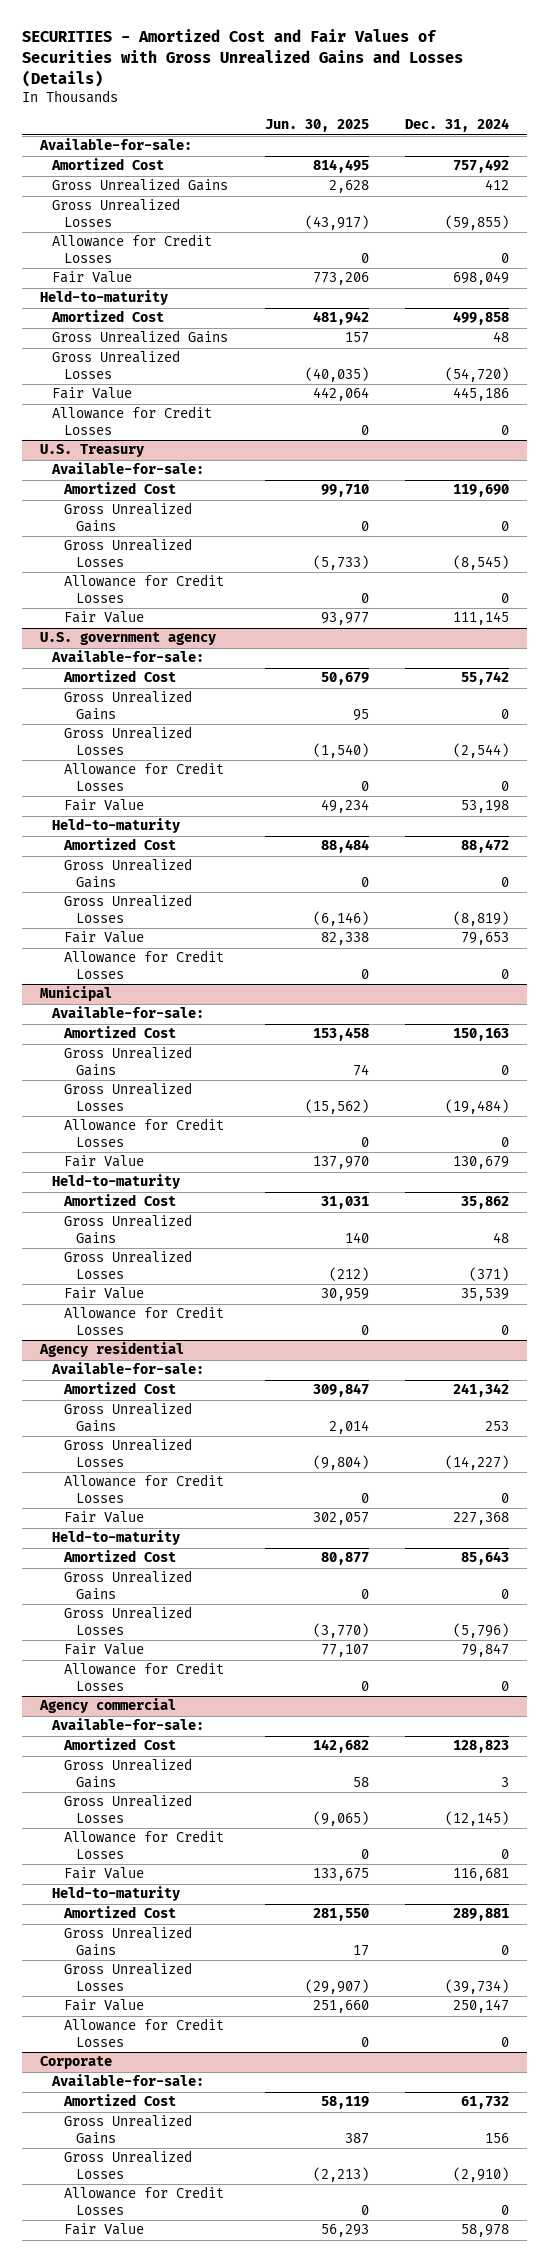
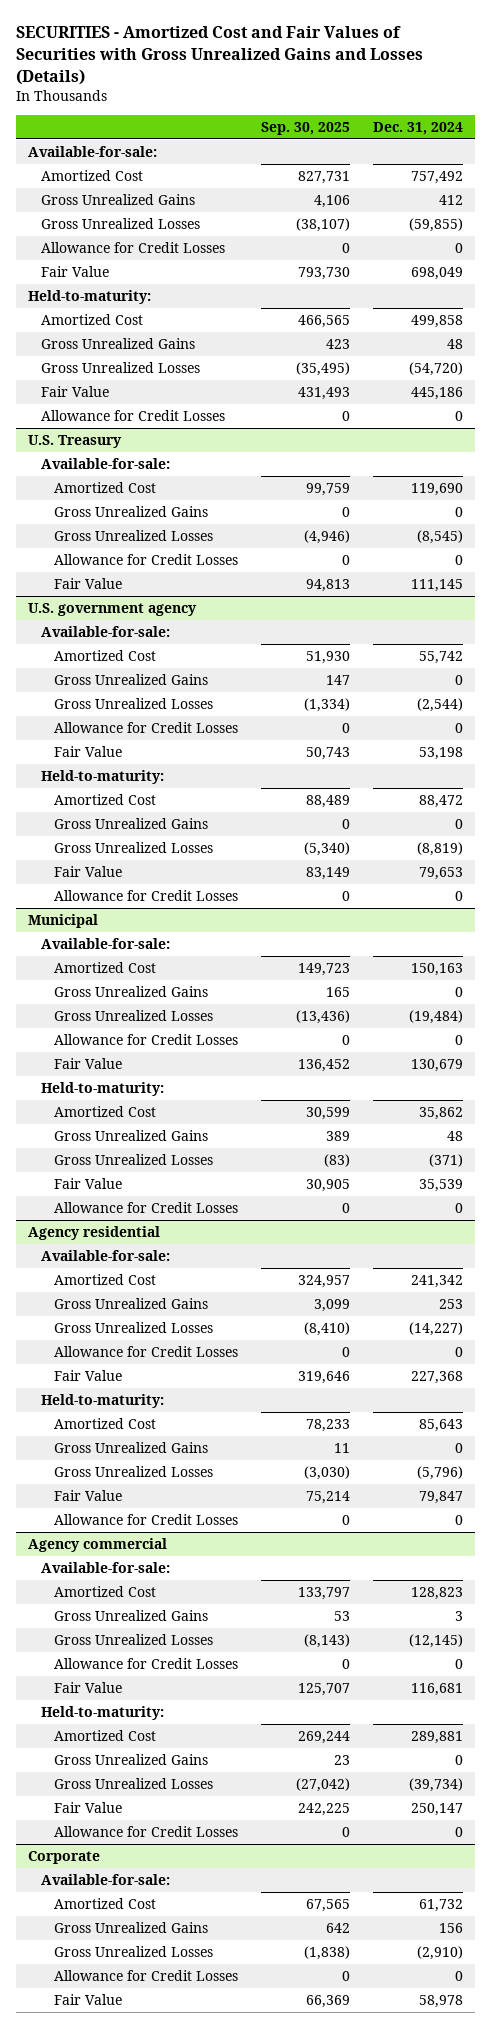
[264,119,369,133] Jun. 30, 2025 -> none
none -> [260,122,350,136] Sep. 30, 2025
[40,290,169,306] Held-to-maturity -> [27,290,151,305] Held-to-maturity:
[52,818,181,834] Held-to-maturity -> [40,770,164,785] Held-to-maturity:
[52,1174,181,1190] Held-to-maturity -> [40,1082,164,1097] Held-to-maturity:
[52,1530,181,1546] Held-to-maturity -> [40,1394,164,1409] Held-to-maturity:
[52,1886,181,1902] Held-to-maturity -> [40,1706,164,1721] Held-to-maturity:

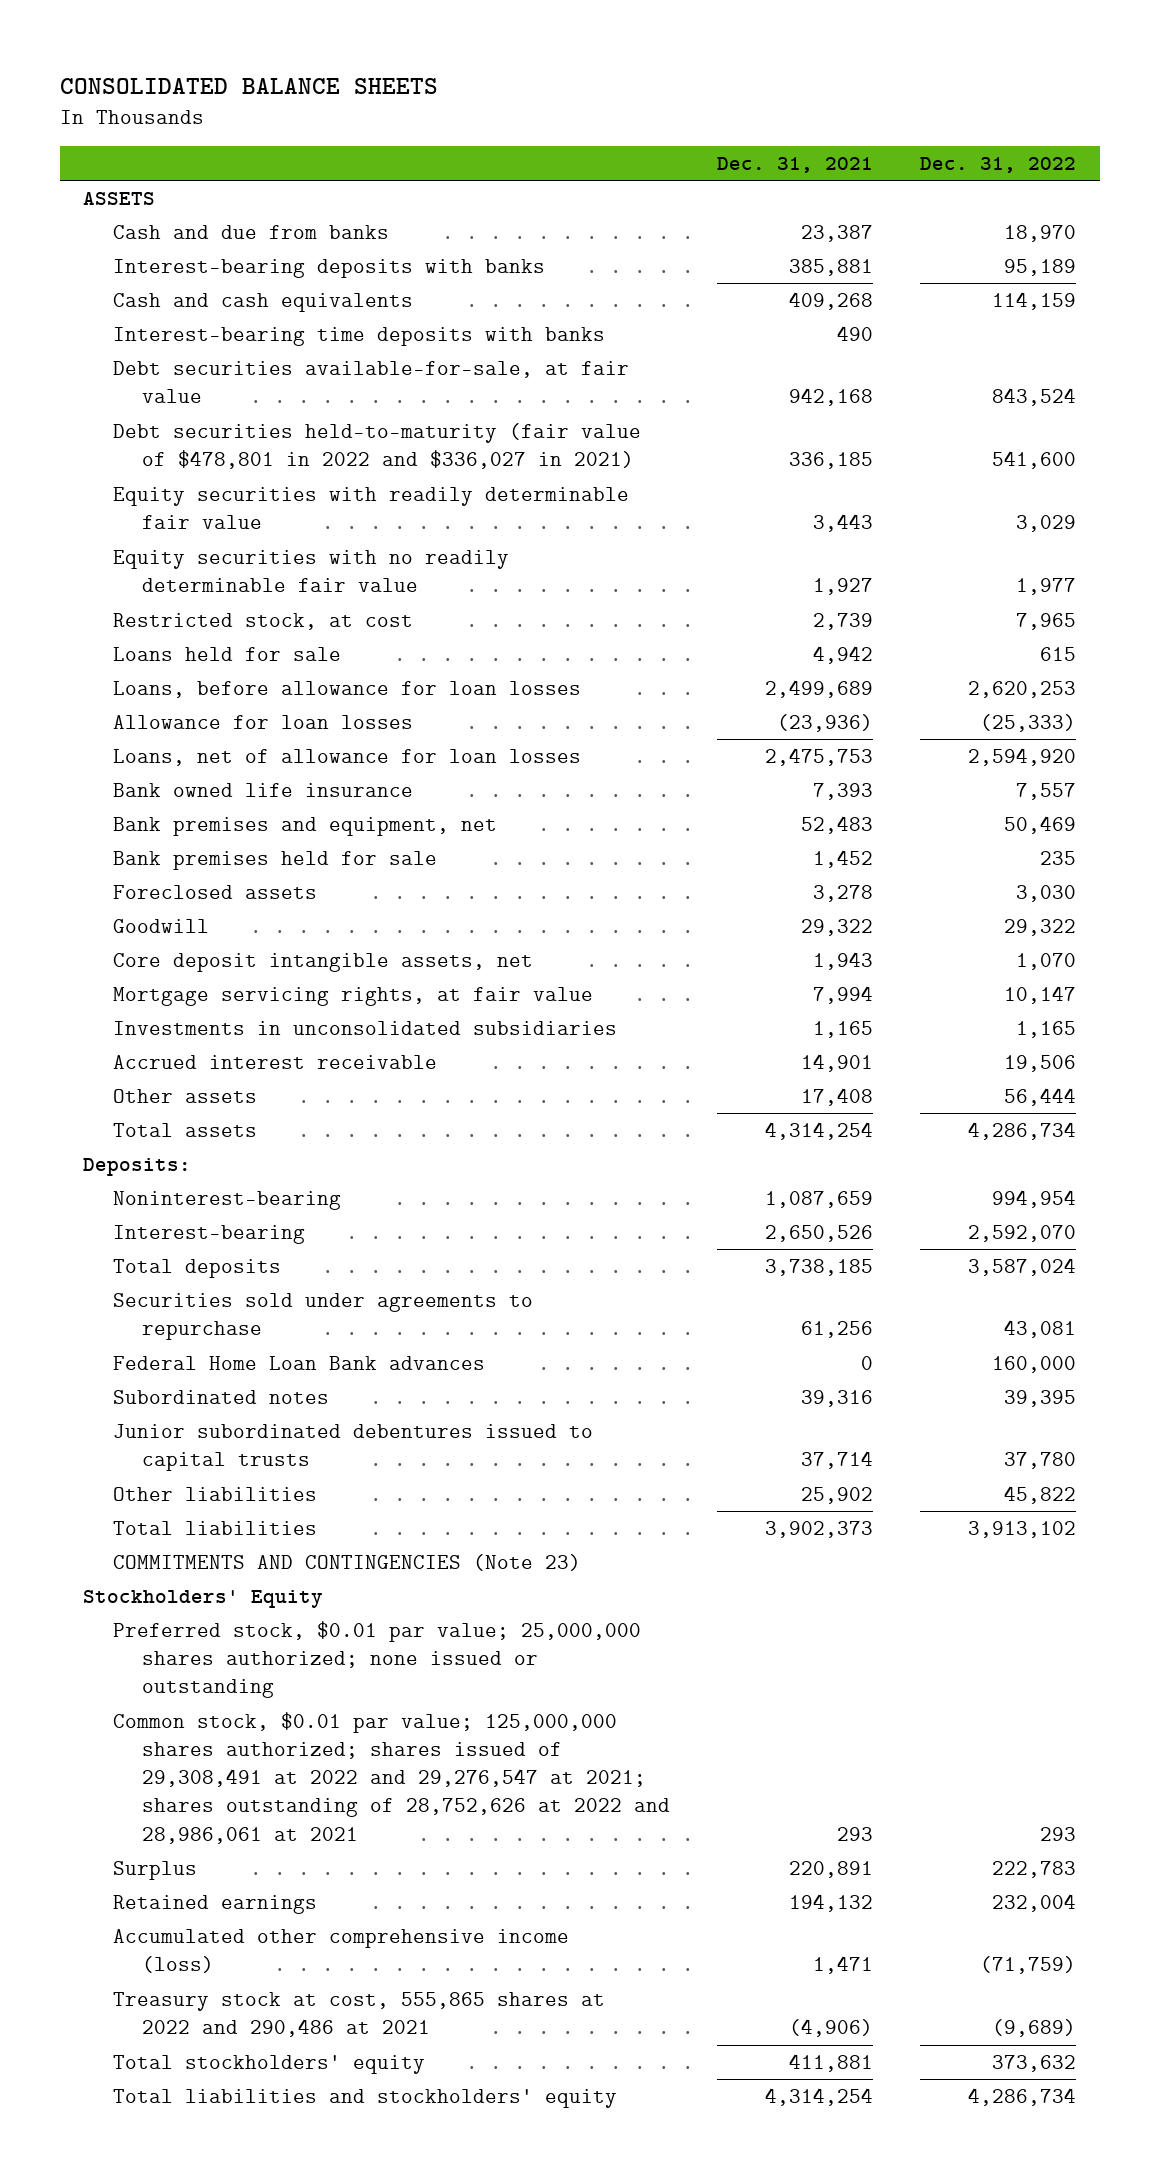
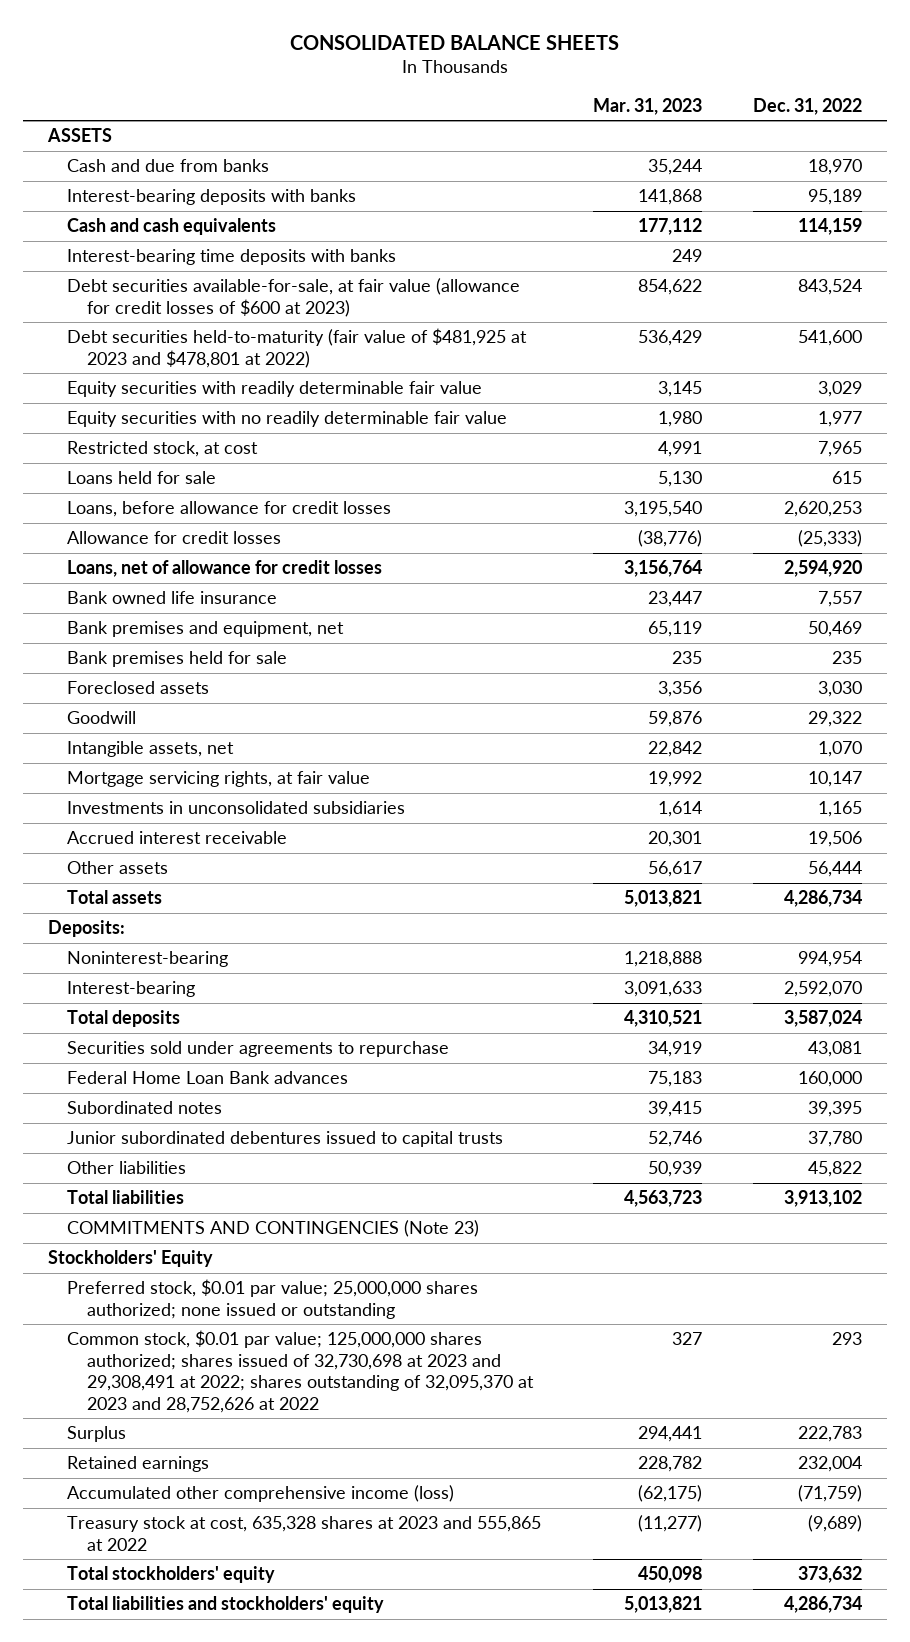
[717,156,874,173] Dec. 31, 2021 -> none
none -> [592,97,702,115] Mar. 31, 2023
[112,360,629,404] Debt securities available-for-sale, at fair value -> [67,278,521,317] Debt securities available-for-sale, at fair value (allowance for credit losses of $600 at 2023)
[112,422,641,470] Debt securities held-to-maturity (fair value of $478,801 in 2022 and $336,027 in 2021) -> [67,328,528,368] Debt securities held-to-maturity (fair value of $481,925 at 2023 and $478,801 at 2022)
[112,680,581,698] Loans, before allowance for loan losses -> [67,501,392,518] Loans, before allowance for credit losses
[112,714,413,729] Allowance for loan losses -> [67,531,282,545] Allowance for credit losses
[112,748,581,766] Loans, net of allowance for loan losses -> [67,560,383,578] Loans, net of allowance for credit losses
[112,952,533,972] Core deposit intangible assets, net -> [67,741,235,758] Intangible assets, net
[112,1711,671,1844] Common stock, $0.01 par value; 125,000,000 shares authorized; shares issued of 29,308,491 at 2022 and 29,276,547 at 2021; shares outstanding of 28,752,626 at 2022 and 28,986,061 at 2021 -> [67,1330,534,1413] Common stock, $0.01 par value; 125,000,000 shares authorized; shares issued of 32,730,698 at 2023 and 29,308,491 at 2022; shares outstanding of 32,095,370 at 2023 and 28,752,626 at 2022
[112,1991,605,2038] Treasury stock at cost, 555,865 shares at 2022 and 290,486 at 2021 -> [67,1516,542,1551] Treasury stock at cost, 635,328 shares at 2023 and 555,865 at 2022

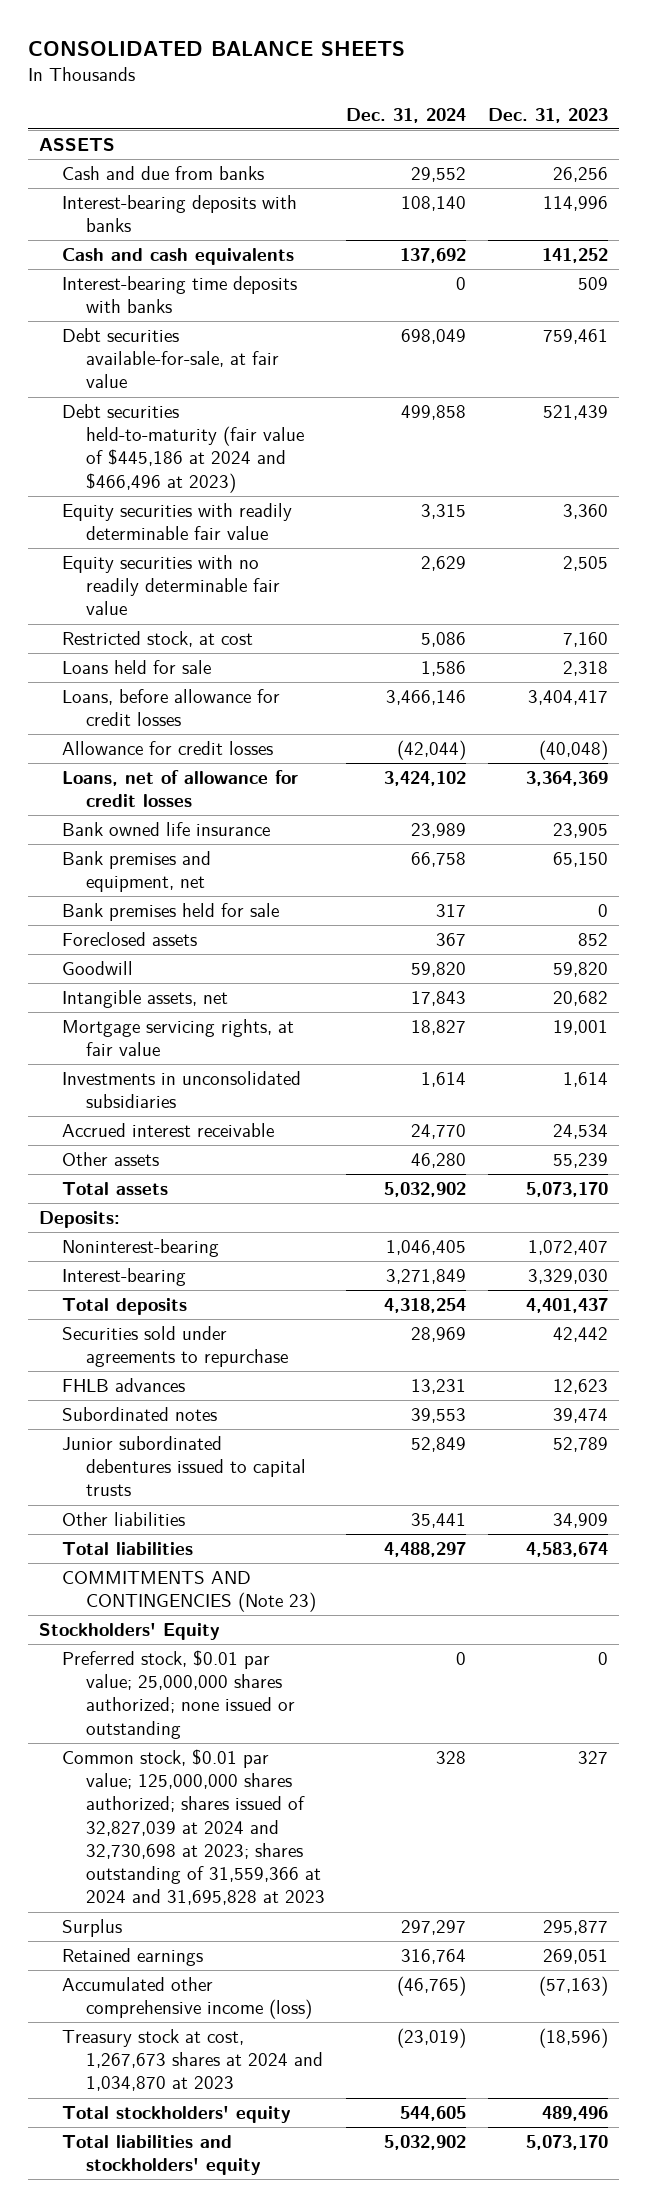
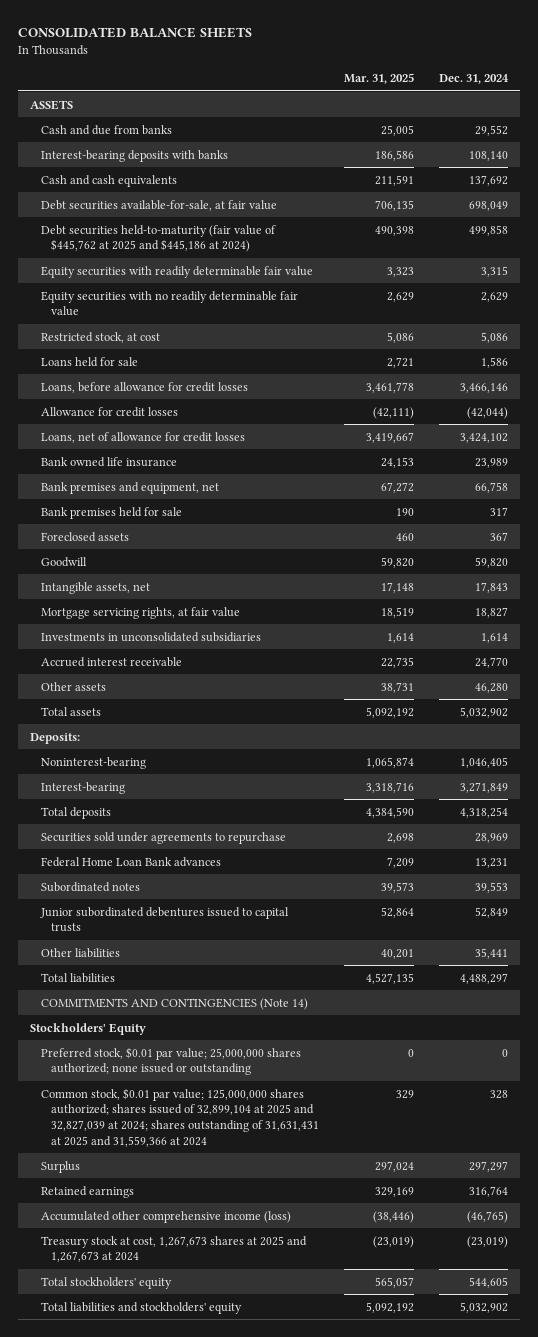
[488,107,609,123] Dec. 31, 2023 -> none
none -> [344,73,415,85] Mar. 31, 2025
[62,276,298,314] Interest-bearing time deposits with banks -> none
[62,404,304,493] Debt securities held-to-maturity (fair value of $445,186 at 2024 and $466,496 at 2023) -> [40,224,276,253] Debt securities held-to-maturity (fair value of $445,762 at 2025 and $445,186 at 2024)
[62,1378,186,1393] FHLB advances -> [40,856,221,867] Federal Home Loan Bank advances
[62,1571,316,1613] COMMITMENTS AND CONTINGENCIES (Note 23) -> [40,997,308,1010] COMMITMENTS AND CONTINGENCIES (Note 14)
[62,1749,325,1906] Common stock, $0.01 par value; 125,000,000 shares authorized; shares issued of 32,827,039 at 2024 and 32,730,698 at 2023; shares outstanding of 31,559,366 at 2024 and 31,695,828 at 2023 -> [40,1087,320,1147] Common stock, $0.01 par value; 125,000,000 shares authorized; shares issued of 32,899,104 at 2025 and 32,827,039 at 2024; shares outstanding of 31,631,431 at 2025 and 31,559,366 at 2024
[62,2029,323,2092] Treasury stock at cost, 1,267,673 shares at 2024 and 1,034,870 at 2023 -> [40,1235,307,1263] Treasury stock at cost, 1,267,673 shares at 2025 and 1,267,673 at 2024

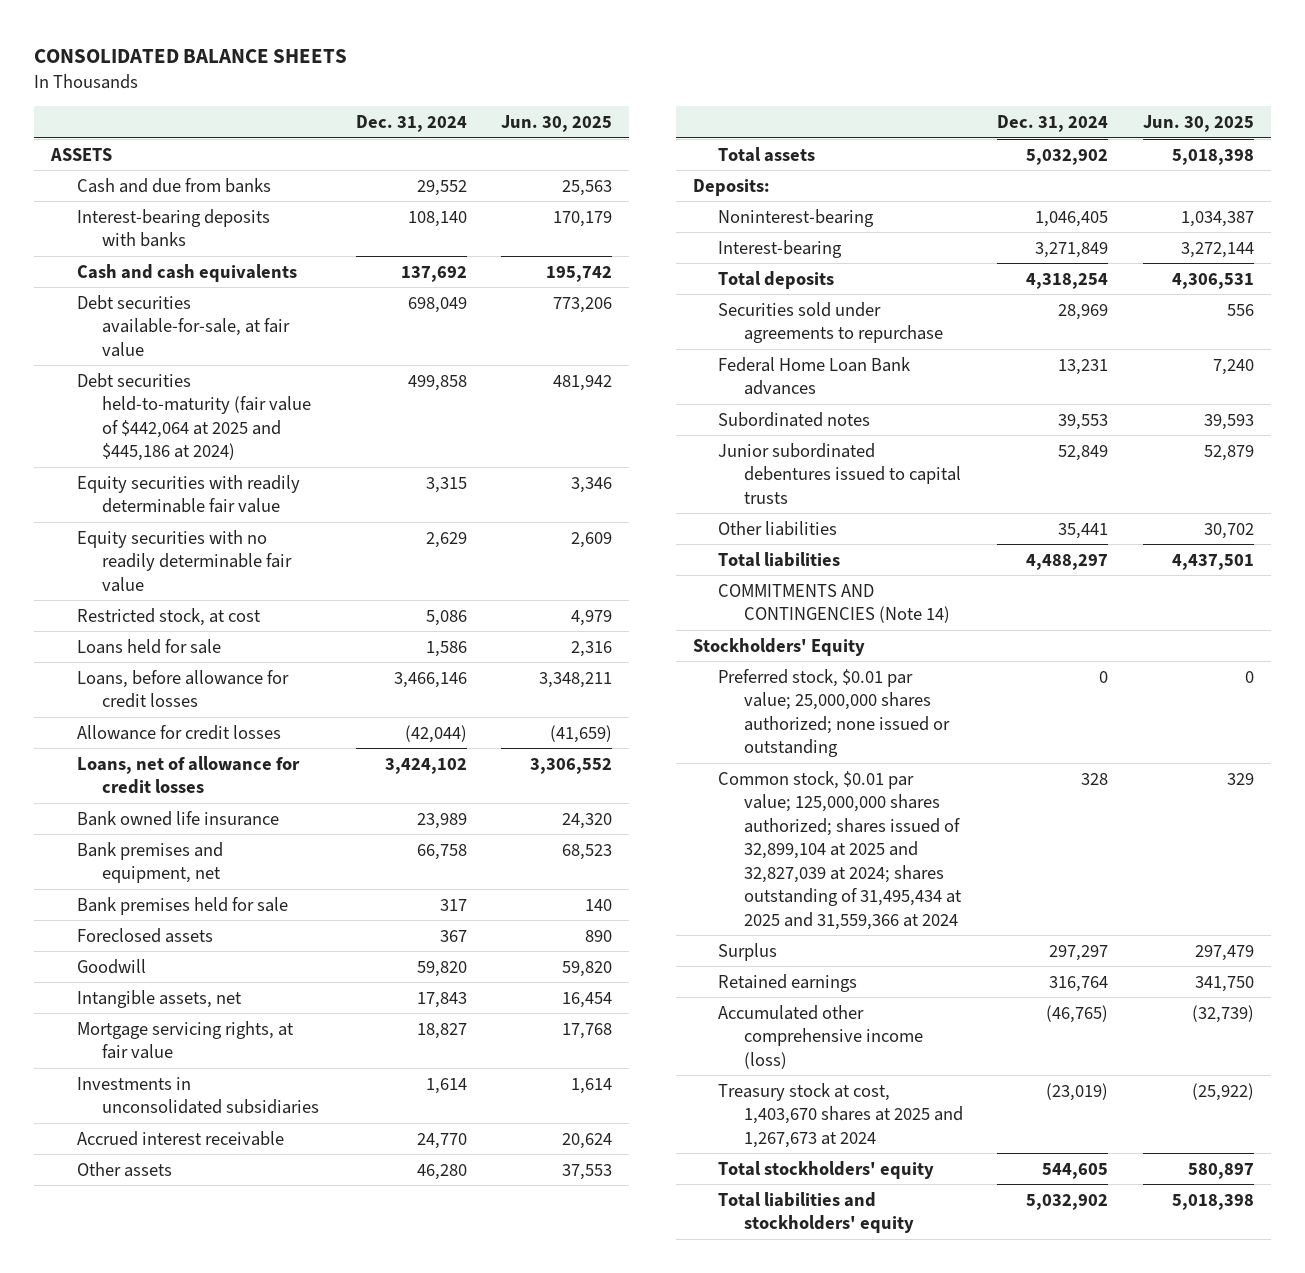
[344,73,415,85] Mar. 31, 2025 -> none
none -> [501,114,613,132] Jun. 30, 2025
[40,224,276,253] Debt securities held-to-maturity (fair value of $445,762 at 2025 and $445,186 at 2024) -> [76,372,312,462] Debt securities held-to-maturity (fair value of $442,064 at 2025 and $445,186 at 2024)
[40,1087,320,1147] Common stock, $0.01 par value; 125,000,000 shares authorized; shares issued of 32,899,104 at 2025 and 32,827,039 at 2024; shares outstanding of 31,631,431 at 2025 and 31,559,366 at 2024 -> [718,770,962,930] Common stock, $0.01 par value; 125,000,000 shares authorized; shares issued of 32,899,104 at 2025 and 32,827,039 at 2024; shares outstanding of 31,495,434 at 2025 and 31,559,366 at 2024
[40,1235,307,1263] Treasury stock at cost, 1,267,673 shares at 2025 and 1,267,673 at 2024 -> [718,1082,963,1148] Treasury stock at cost, 1,403,670 shares at 2025 and 1,267,673 at 2024

